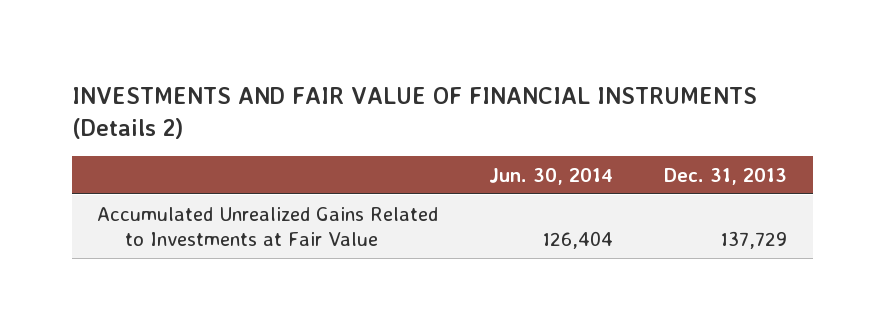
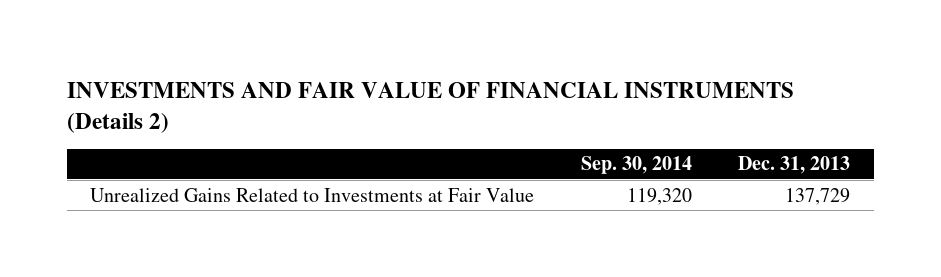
[489,168,614,186] Jun. 30, 2014 -> none
none -> [580,156,692,175] Sep. 30, 2014
[97,206,439,247] Accumulated Unrealized Gains Related to Investments at Fair Value -> [90,187,535,202] Unrealized Gains Related to Investments at Fair Value

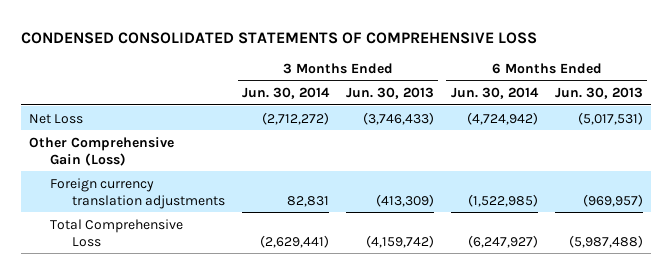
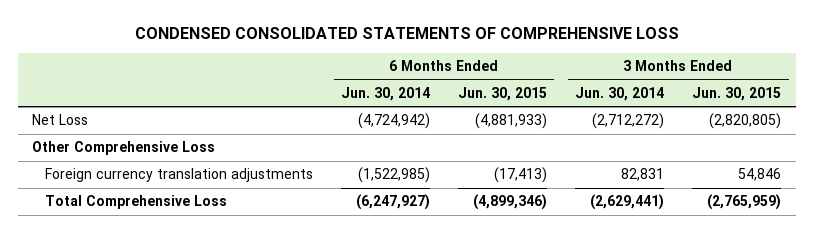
[345,87,434,100] Jun. 30, 2013 -> none
[554,87,643,100] Jun. 30, 2013 -> none
none -> [458,86,548,101] Jun. 30, 2015
none -> [692,86,782,101] Jun. 30, 2015
[29,136,175,166] Other Comprehensive Gain (Loss) -> [31,141,215,156] Other Comprehensive Loss

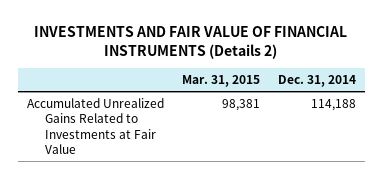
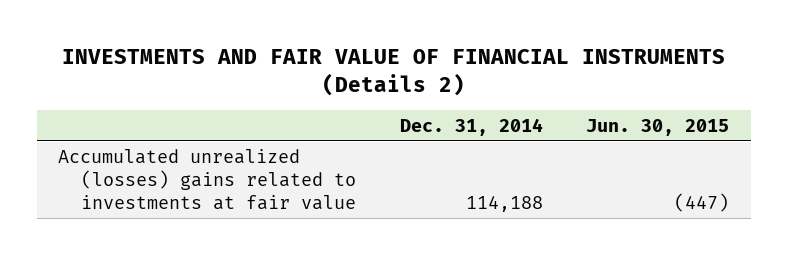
[181,75,260,88] Mar. 31, 2015 -> none
none -> [586,118,730,136] Jun. 30, 2015
[27,97,165,155] Accumulated Unrealized Gains Related to Investments at Fair Value -> [58,149,356,211] Accumulated unrealized (losses) gains related to investments at fair value

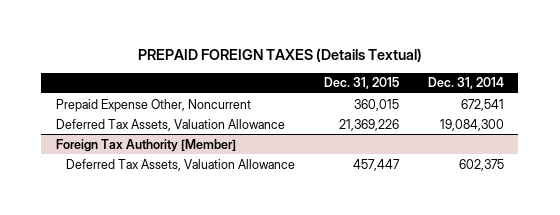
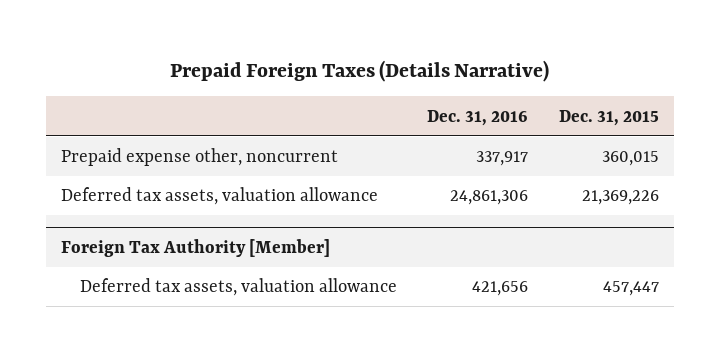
[137,48,422,63] PREPAID FOREIGN TAXES (Details Textual) -> [169,59,549,82] Prepaid Foreign Taxes (Details Narrative)
[427,77,504,90] Dec. 31, 2014 -> none
none -> [427,109,529,126] Dec. 31, 2016
[55,98,251,112] Prepaid Expense Other, Noncurrent -> [60,148,338,167] Prepaid expense other, noncurrent
[55,118,285,131] Deferred Tax Assets, Valuation Allowance -> [60,187,378,206] Deferred tax assets, valuation allowance
[65,158,295,171] Deferred Tax Assets, Valuation Allowance -> [79,278,397,297] Deferred tax assets, valuation allowance

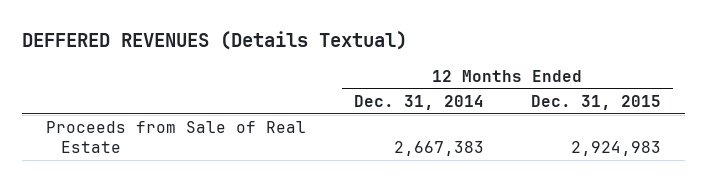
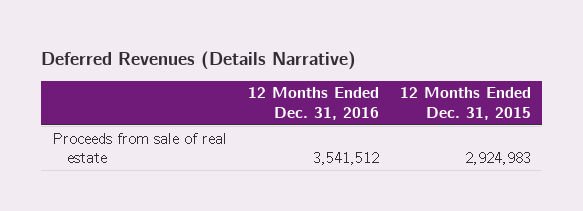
[22,31,408,51] DEFFERED REVENUES (Details Textual) -> [41,51,357,71] Deferred Revenues (Details Narrative)
[353,94,484,110] Dec. 31, 2014 -> none
none -> [248,87,380,120] 12 Months Ended Dec. 31, 2016
[46,121,307,153] Proceeds from Sale of Real Estate -> [52,132,228,163] Proceeds from sale of real estate

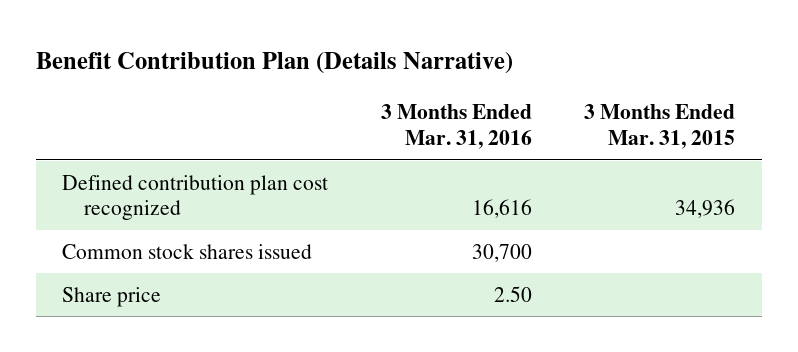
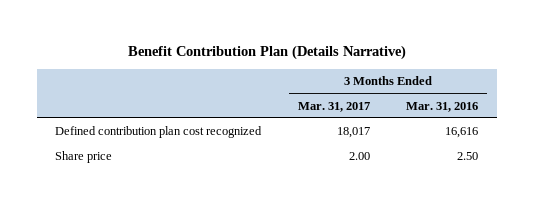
[584,104,736,150] 3 Months Ended Mar. 31, 2015 -> none
none -> [297,101,370,112] Mar. 31, 2017
[62,243,313,259] Common stock shares issued -> none

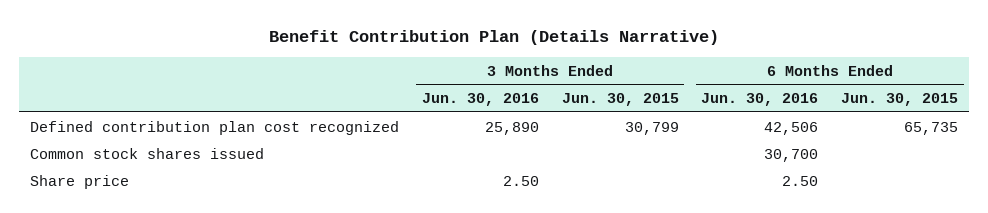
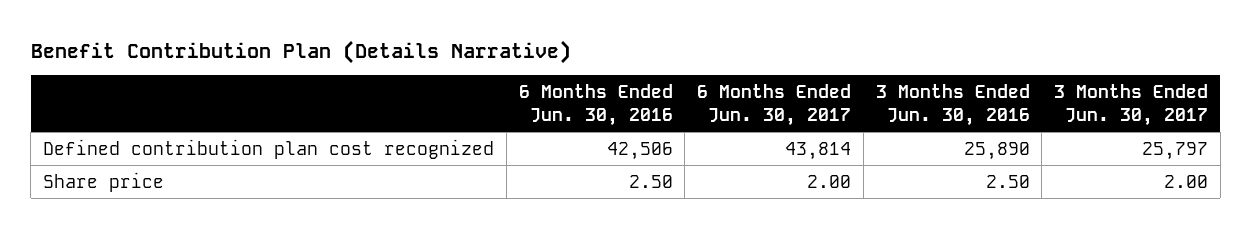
[561,92,679,106] Jun. 30, 2015 -> none
[841,92,959,106] Jun. 30, 2015 -> none
none -> [697,84,852,126] 6 Months Ended Jun. 30, 2017
none -> [1054,84,1209,126] 3 Months Ended Jun. 30, 2017
[30,147,265,159] Common stock shares issued -> none

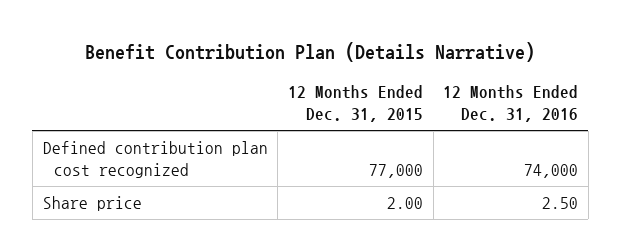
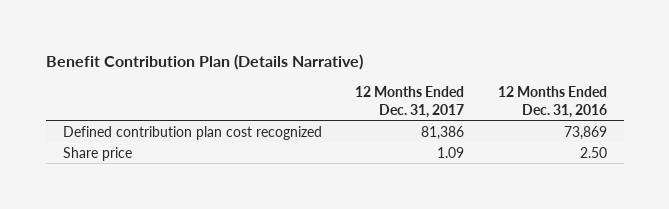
[287,85,423,122] 12 Months Ended Dec. 31, 2015 -> none
none -> [355,85,465,118] 12 Months Ended Dec. 31, 2017
[524,163,579,178] 74,000 -> [563,125,607,140] 73,869

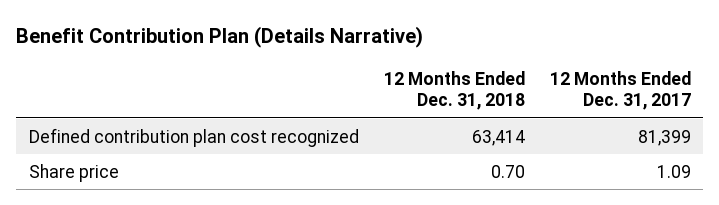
[497,85,607,118] 12 Months Ended Dec. 31, 2016 -> none
none -> [383,70,525,111] 12 Months Ended Dec. 31, 2018
[421,125,465,140] 81,386 -> [637,129,691,146] 81,399

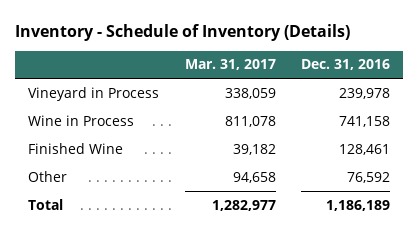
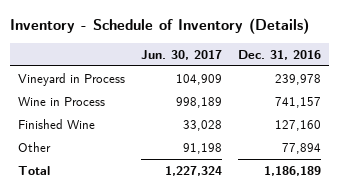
[184,59,276,71] Mar. 31, 2017 -> none
none -> [141,49,223,60] Jun. 30, 2017
[339,115,391,127] 741,158 -> [275,96,322,108] 741,157
[339,143,391,155] 128,461 -> [275,119,322,131] 127,160
[347,171,391,183] 76,592 -> [282,142,322,154] 77,894

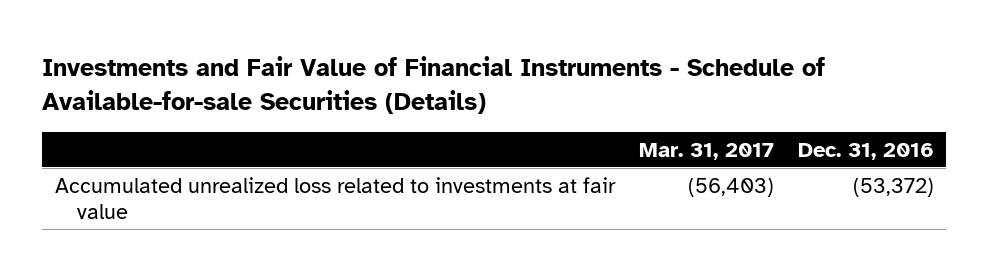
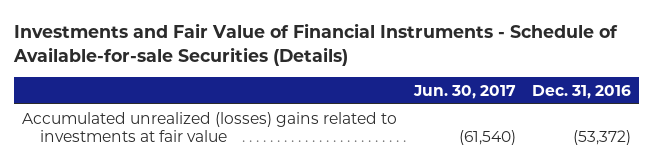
[638,142,774,160] Mar. 31, 2017 -> none
none -> [412,84,516,99] Jun. 30, 2017
[54,176,616,219] Accumulated unrealized loss related to investments at fair value -> [22,111,398,143] Accumulated unrealized (losses) gains related to investments at fair value

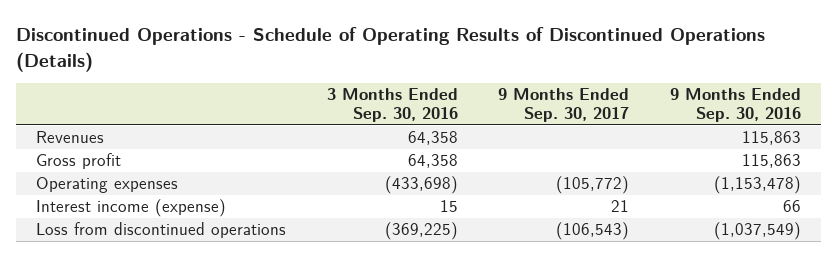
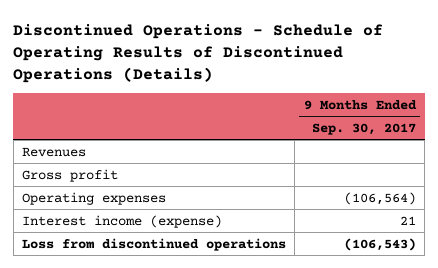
[326,88,458,122] 3 Months Ended Sep. 30, 2016 -> none
[669,88,801,122] 9 Months Ended Sep. 30, 2016 -> none
[556,176,630,195] (105,772) -> [343,191,416,205] (106,564)

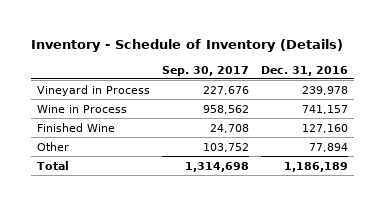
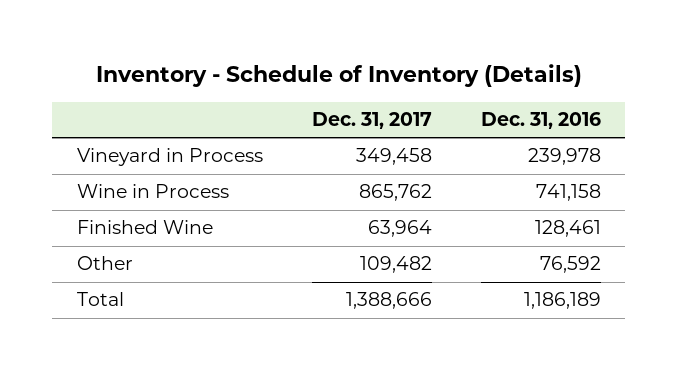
[162,65,250,76] Sep. 30, 2017 -> none
none -> [311,112,432,130] Dec. 31, 2017
[302,104,349,114] 741,157 -> [535,184,601,202] 741,158
[302,123,349,133] 127,160 -> [534,220,601,238] 128,461
[309,142,349,152] 77,894 -> [539,256,601,274] 76,592

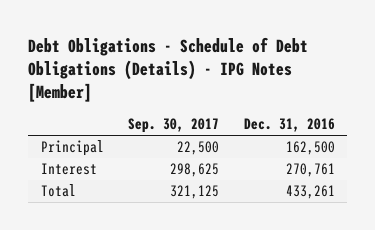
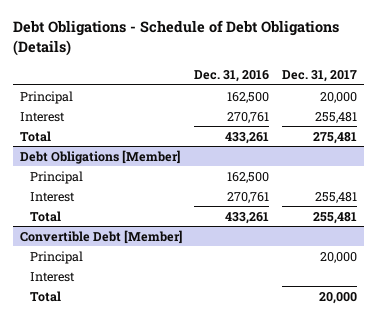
[28,36,309,103] Debt Obligations - Schedule of Debt Obligations (Details) - IPG Notes [Member] -> [13,20,340,56] Debt Obligations - Schedule of Debt Obligations (Details)
[128,118,220,134] Sep. 30, 2017 -> none
none -> [282,70,358,83] Dec. 31, 2017
none -> [19,149,180,164] Debt Obligations [Member]
none -> [29,170,83,184] Principal
none -> [29,191,75,202] Interest
none -> [29,210,61,222] Total
none -> [19,229,182,244] Convertible Debt [Member]
none -> [29,250,83,264] Principal
none -> [29,271,75,282] Interest
none -> [29,290,61,302] Total

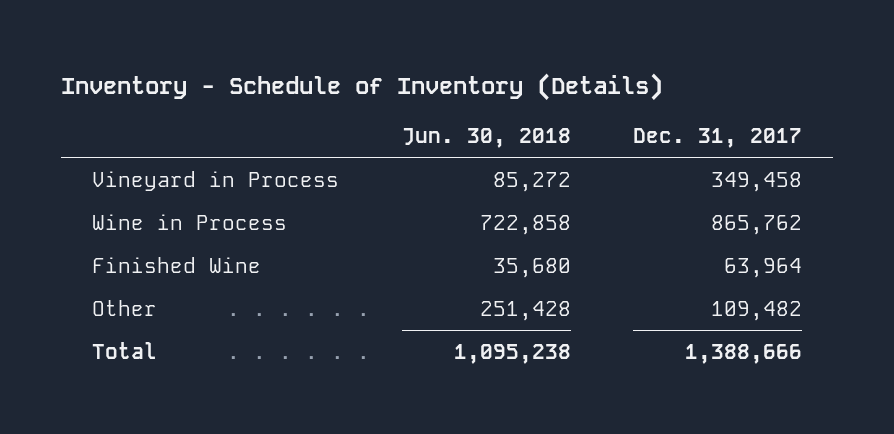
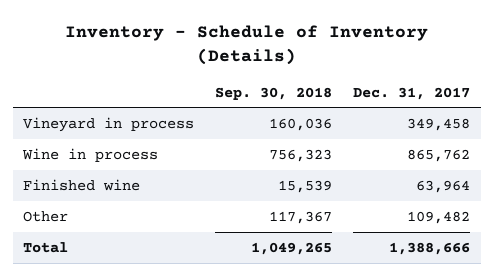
[401,128,571,149] Jun. 30, 2018 -> none
none -> [215,86,333,100] Sep. 30, 2018
[92,170,340,191] Vineyard in Process -> [23,116,195,132] Vineyard in process
[92,213,288,230] Wine in Process -> [22,147,159,162] Wine in process
[92,256,262,273] Finished Wine -> [23,178,141,191] Finished wine

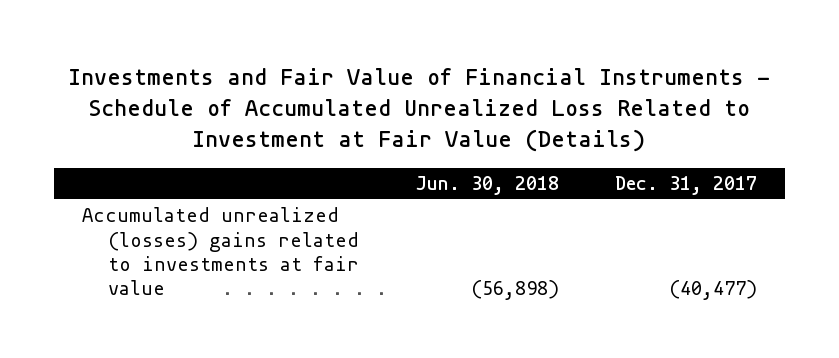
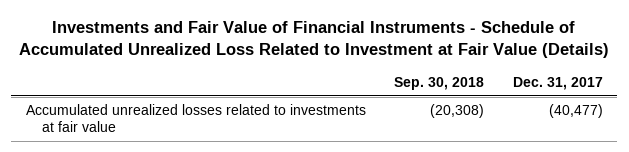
[414,176,559,196] Jun. 30, 2018 -> none
none -> [394,77,485,91] Sep. 30, 2018
[81,207,360,296] Accumulated unrealized (losses) gains related to investments at fair value -> [25,103,366,133] Accumulated unrealized losses related to investments at fair value

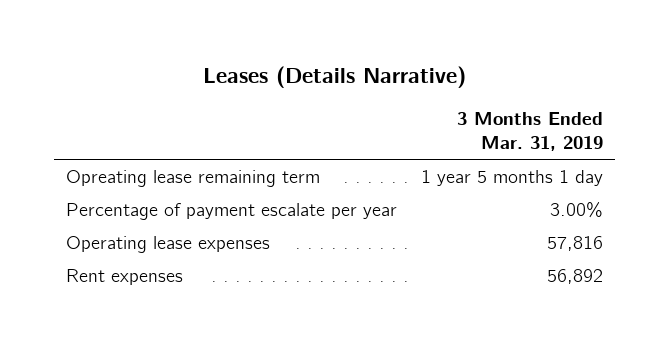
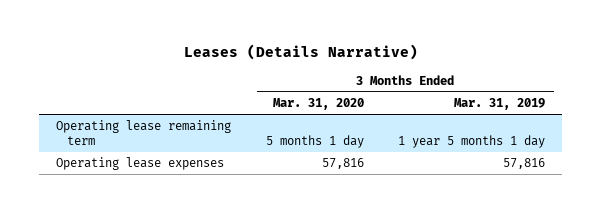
none -> [272,98,364,111] Mar. 31, 2020
[65,203,397,221] Percentage of payment escalate per year -> none
[65,170,320,188] Opreating lease remaining term -> [55,120,231,146] Operating lease remaining term
[65,269,183,286] Rent expenses -> none

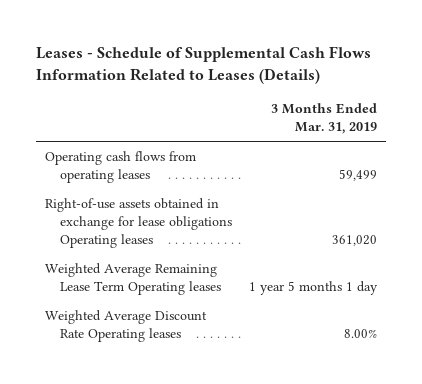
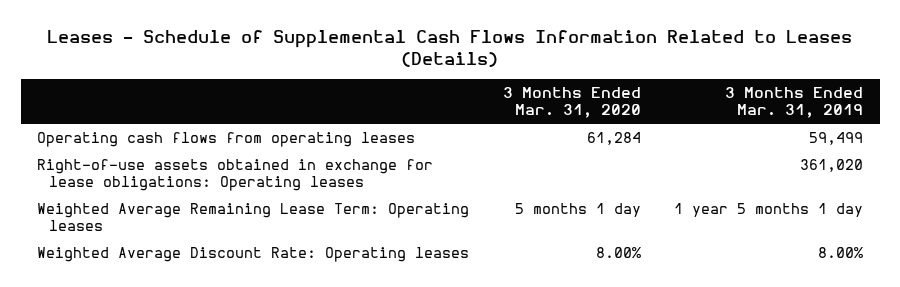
none -> [502,87,641,119] 3 Months Ended Mar. 31, 2020
[45,198,232,249] Right-of-use assets obtained in exchange for lease obligations Operating leases -> [37,158,434,192] Right-of-use assets obtained in exchange for lease obligations: Operating leases
[45,263,221,296] Weighted Average Remaining Lease Term Operating leases -> [37,202,470,232] Weighted Average Remaining Lease Term: Operating leases
[45,310,208,343] Weighted Average Discount Rate Operating leases -> [37,246,470,262] Weighted Average Discount Rate: Operating leases

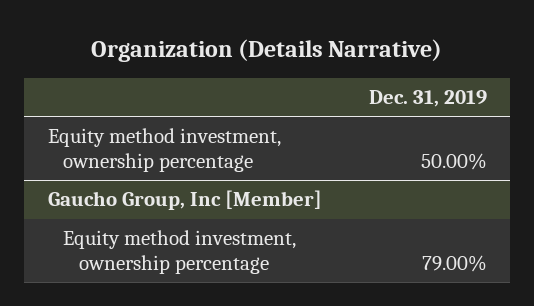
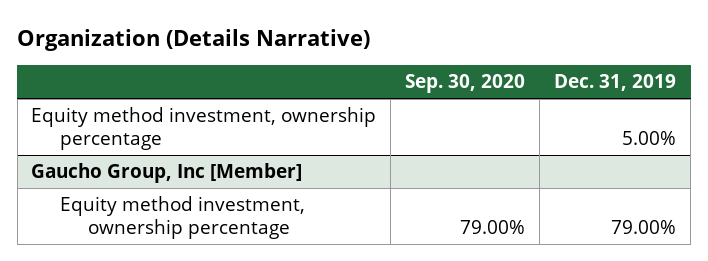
none -> [405,74,526,94] Sep. 30, 2020
[420,153,487,171] 50.00% -> [622,130,677,145] 5.00%

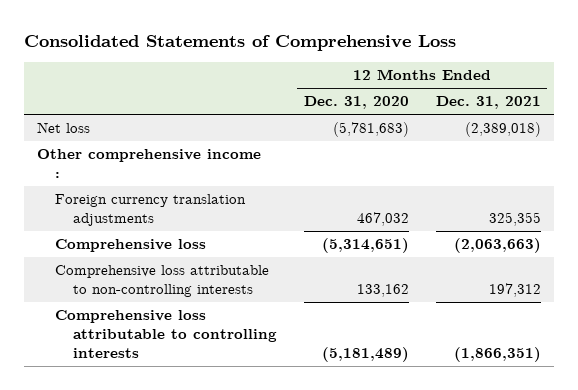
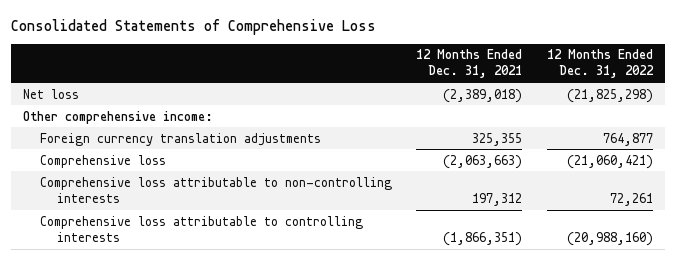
[303,96,409,110] Dec. 31, 2020 -> none
none -> [546,49,654,79] 12 Months Ended Dec. 31, 2022
[37,149,262,179] Other comprehensive income : -> [23,110,214,124] Other comprehensive income:

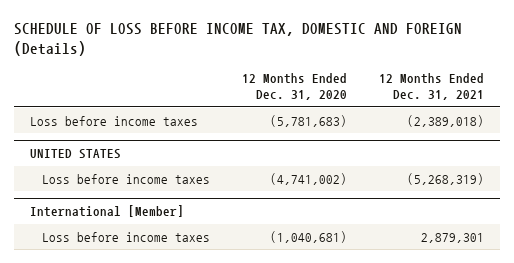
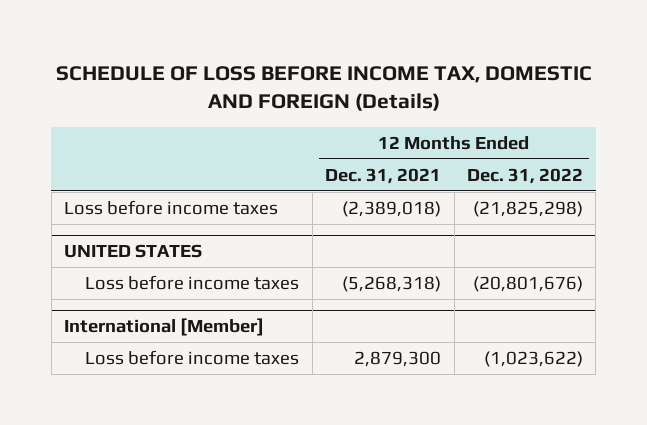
[241,73,347,101] 12 Months Ended Dec. 31, 2020 -> none
none -> [466,167,583,184] Dec. 31, 2022
[407,172,485,185] (5,268,319) -> [342,275,442,292] (5,268,318)
[421,232,485,243] 2,879,301 -> [354,350,442,367] 2,879,300

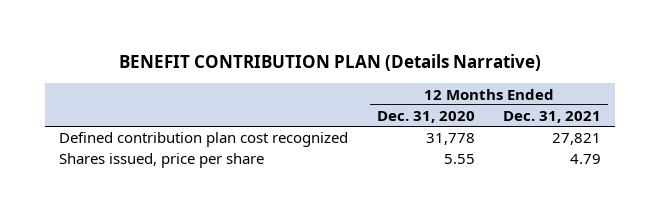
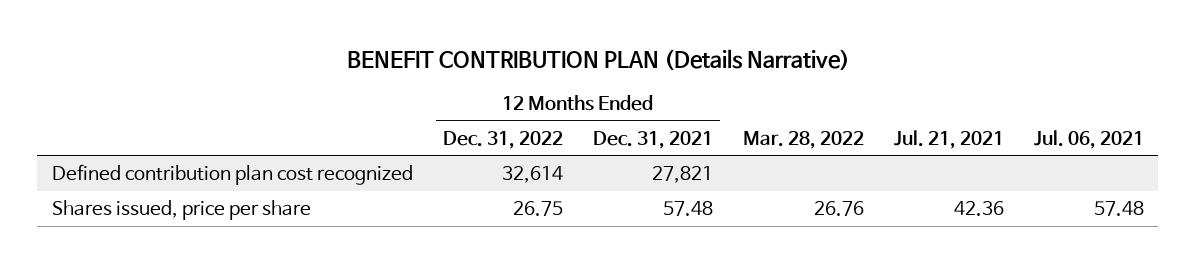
[376,110,475,123] Dec. 31, 2020 -> none
none -> [443,130,564,149] Dec. 31, 2022
none -> [742,130,864,149] Mar. 28, 2022
none -> [893,129,1004,149] Jul. 21, 2021
none -> [1033,129,1144,149] Jul. 06, 2021
[569,154,601,165] 4.79 -> [662,201,713,217] 57.48

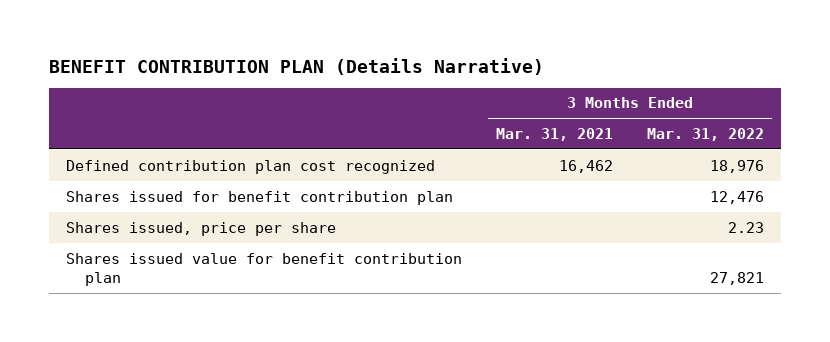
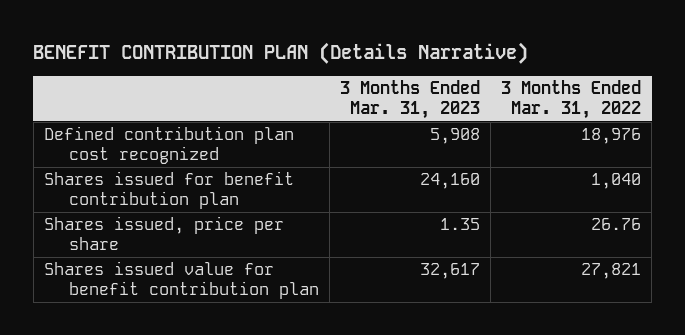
[496,128,614,142] Mar. 31, 2021 -> none
none -> [340,80,481,120] 3 Months Ended Mar. 31, 2023
[709,190,764,204] 12,476 -> [591,173,642,190] 1,040
[727,221,764,233] 2.23 -> [591,218,642,231] 26.76

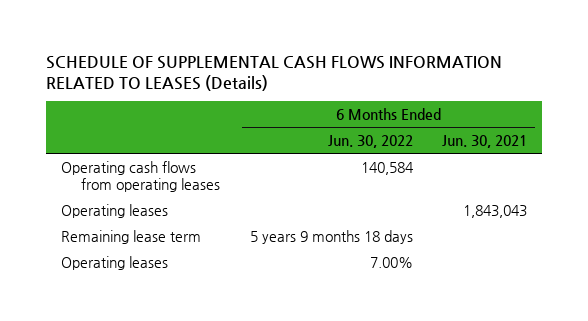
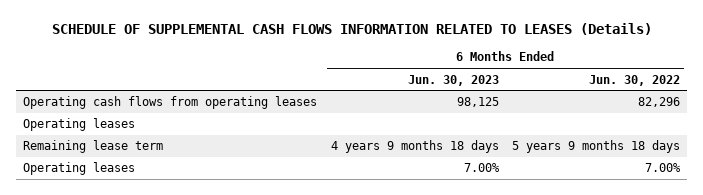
[442,134,528,148] Jun. 30, 2021 -> none
none -> [407,74,499,86] Jun. 30, 2023
[360,161,414,175] 140,584 -> [638,97,681,108] 82,296

